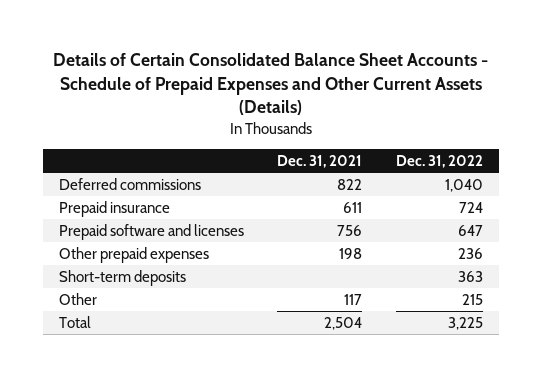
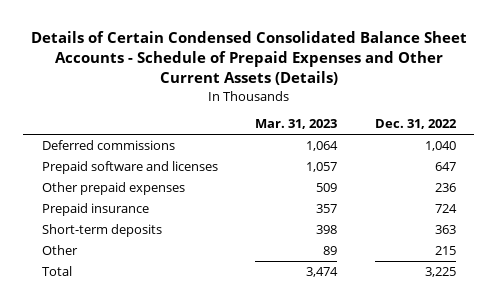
[52,53,488,116] Details of Certain Consolidated Balance Sheet Accounts - Schedule of Prepaid Expenses and Other Current Assets (Details) -> [30,31,467,86] Details of Certain Condensed Consolidated Balance Sheet Accounts - Schedule of Prepaid Expenses and Other Current Assets (Details)
[277,154,363,168] Dec. 31, 2021 -> none
none -> [255,119,338,130] Mar. 31, 2023
[59,200,171,217] Prepaid insurance -> [41,202,149,216] Prepaid insurance

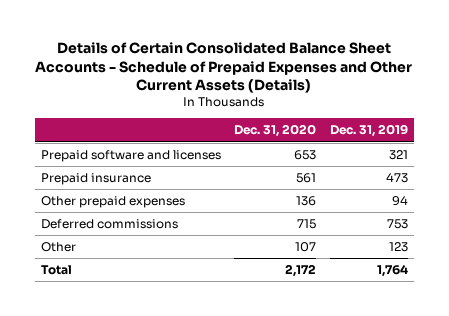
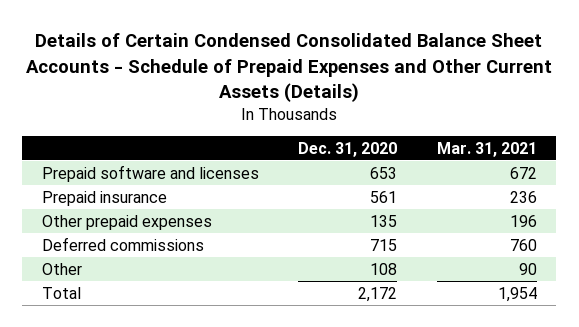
[35,42,413,94] Details of Certain Consolidated Balance Sheet Accounts - Schedule of Prepaid Expenses and Other Current Assets (Details) -> [26,33,553,102] Details of Certain Condensed Consolidated Balance Sheet Accounts - Schedule of Prepaid Expenses and Other Current Assets (Details)
[329,124,408,138] Dec. 31, 2019 -> none
none -> [436,141,537,157] Mar. 31, 2021
[296,195,317,206] 136 -> [370,214,398,227] 135
[295,241,317,252] 107 -> [370,262,398,275] 108

